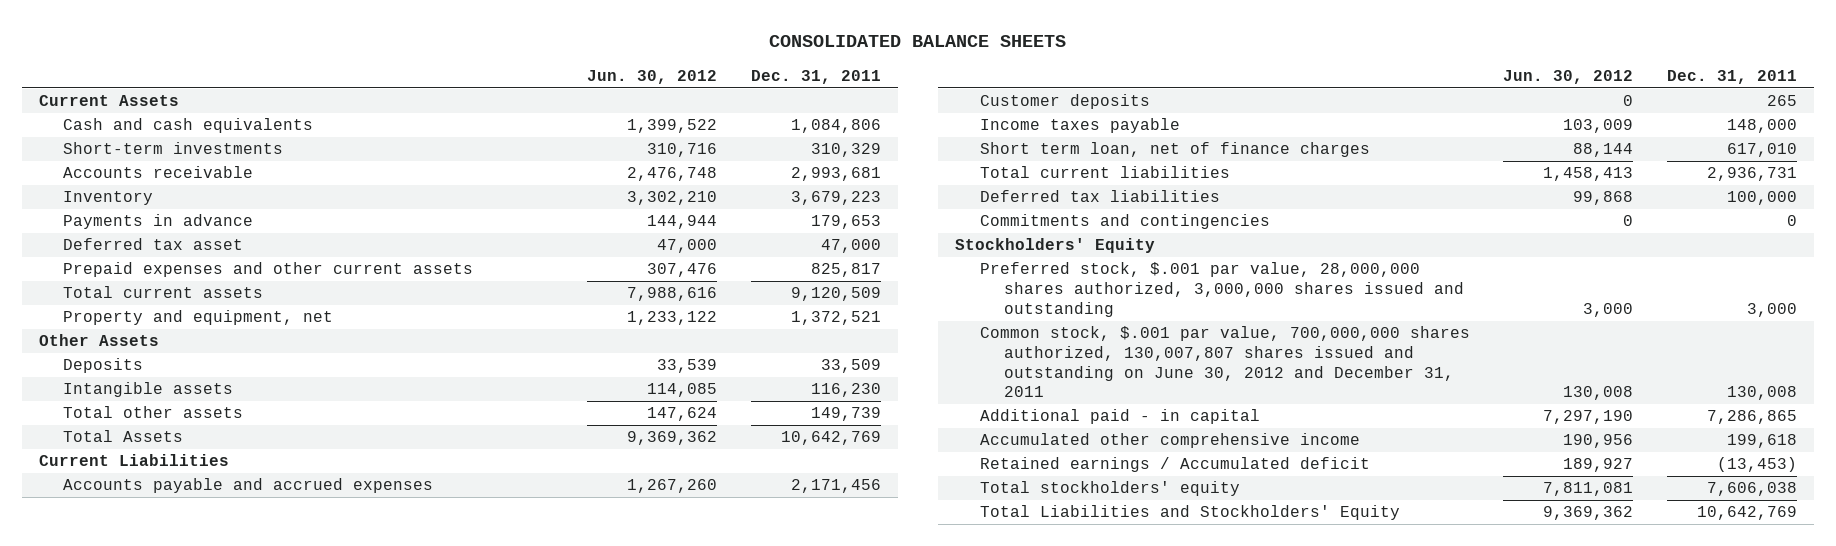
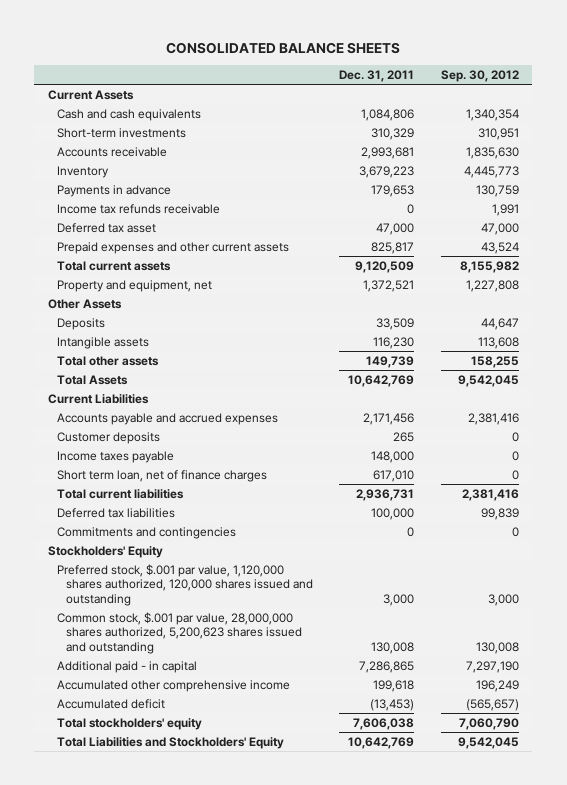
[587,69,718,84] Jun. 30, 2012 -> none
none -> [441,69,520,82] Sep. 30, 2012
none -> [56,203,220,214] Income tax refunds receivable
[979,262,1465,317] Preferred stock, $.001 par value, 28,000,000 shares authorized, 3,000,000 shares issued and outstanding -> [56,563,313,606] Preferred stock, $.001 par value, 1,120,000 shares authorized, 120,000 shares issued and outstanding
[979,326,1470,398] Common stock, $.001 par value, 700,000,000 shares authorized, 130,007,807 shares issued and outstanding on June 30, 2012 and December 31, 2011 -> [56,611,302,654] Common stock, $.001 par value, 28,000,000 shares authorized, 5,200,623 shares issued and outstanding
[979,457,1370,473] Retained earnings / Accumulated deficit -> [56,698,165,709] Accumulated deficit

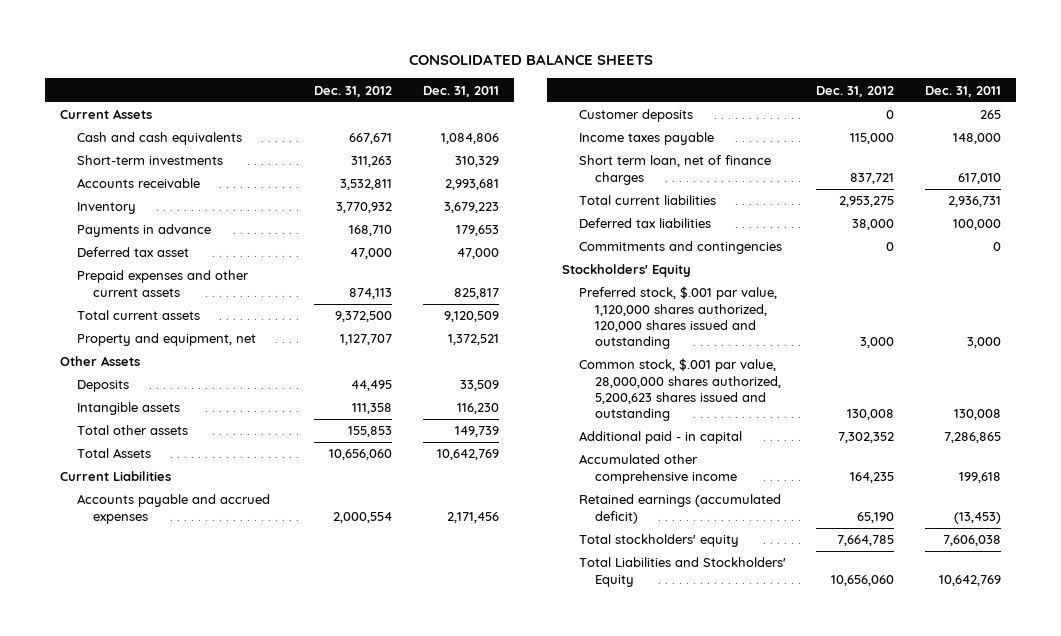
[441,69,520,82] Sep. 30, 2012 -> none
none -> [314,85,393,97] Dec. 31, 2012
[56,203,220,214] Income tax refunds receivable -> none
[56,698,165,709] Accumulated deficit -> [578,494,781,524] Retained earnings (accumulated deficit)

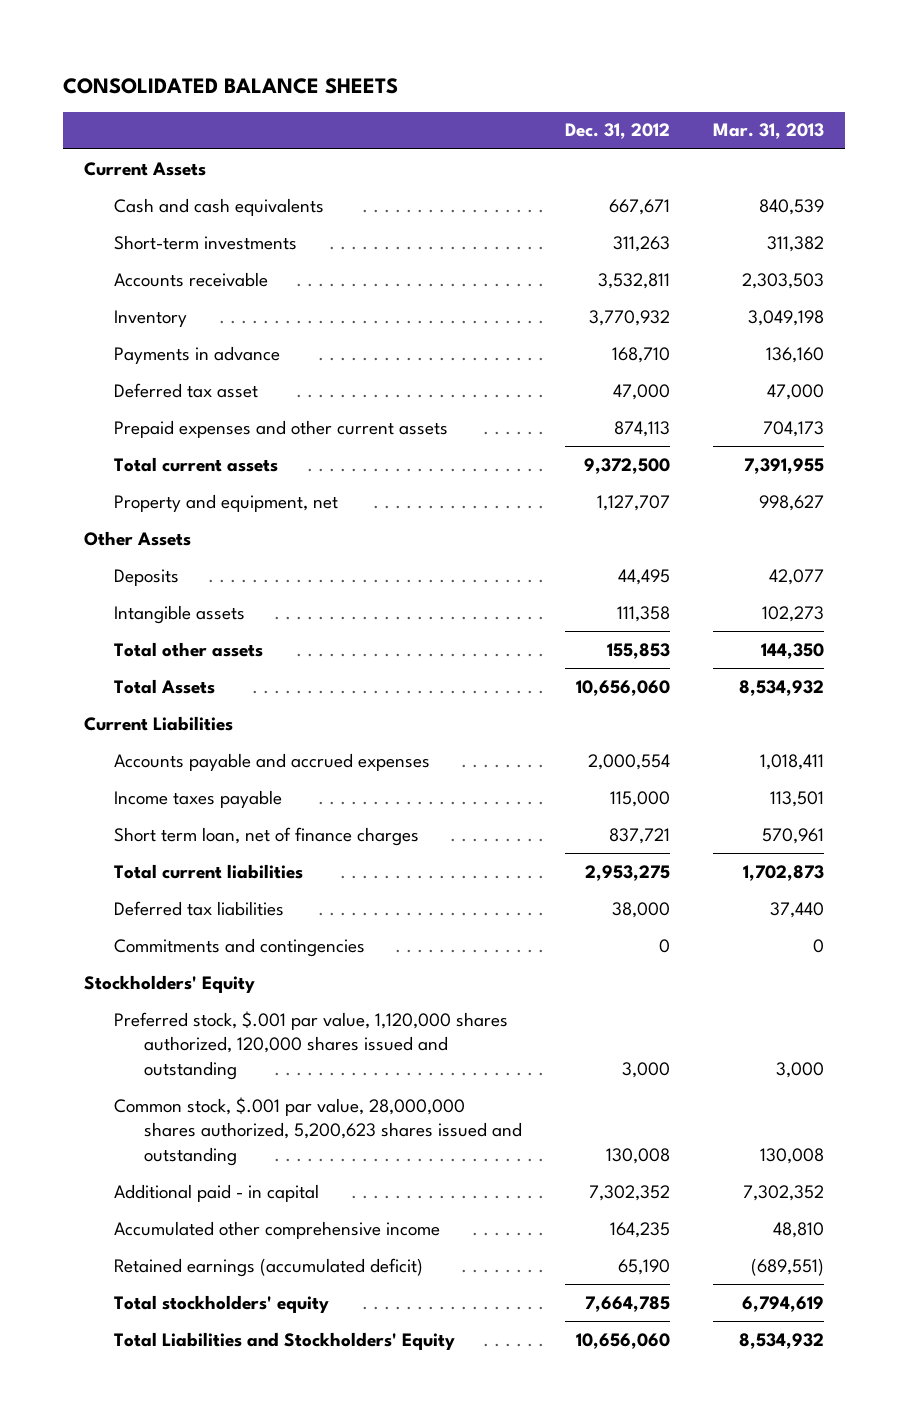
[423,85,500,97] Dec. 31, 2011 -> none
none -> [713,123,825,140] Mar. 31, 2013
[578,109,693,123] Customer deposits -> none

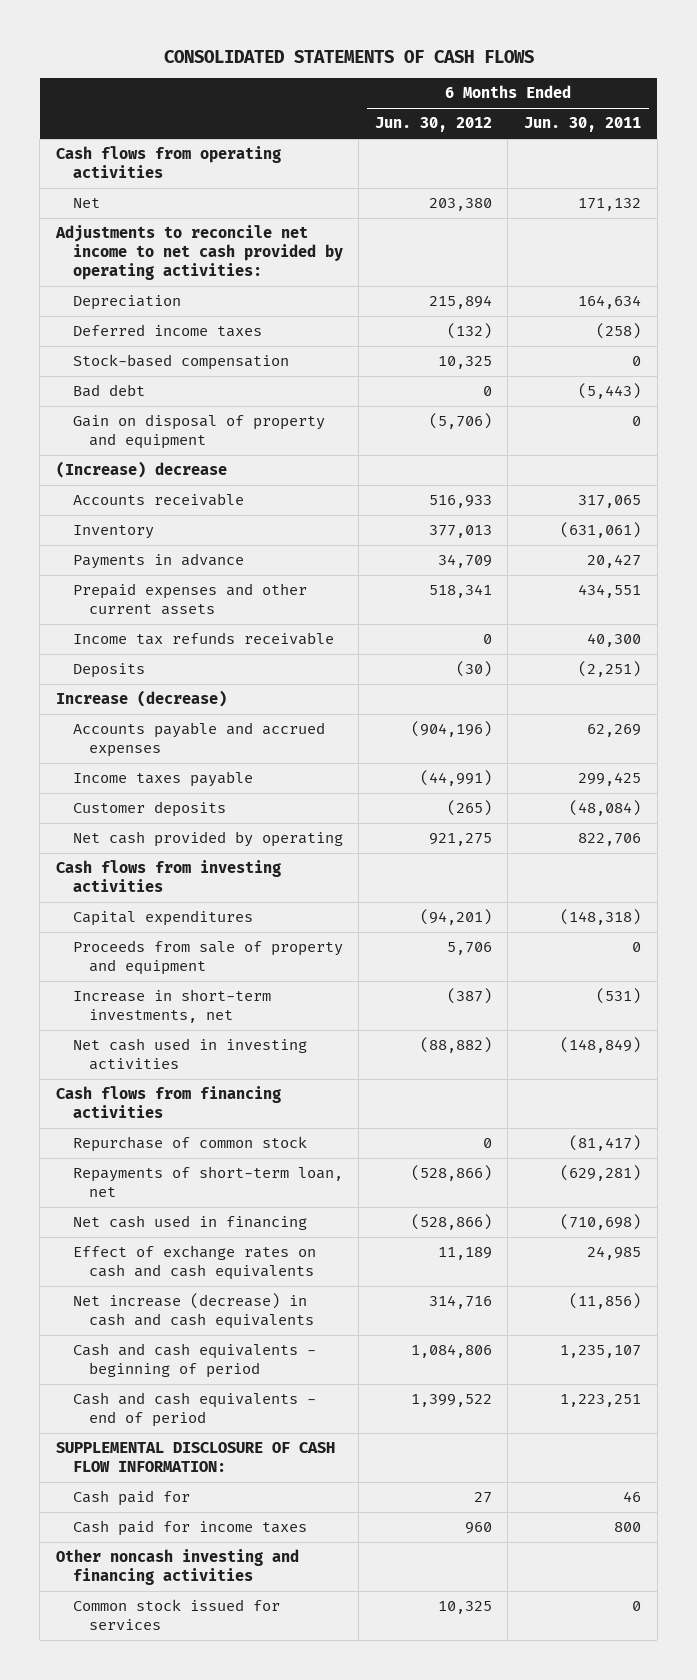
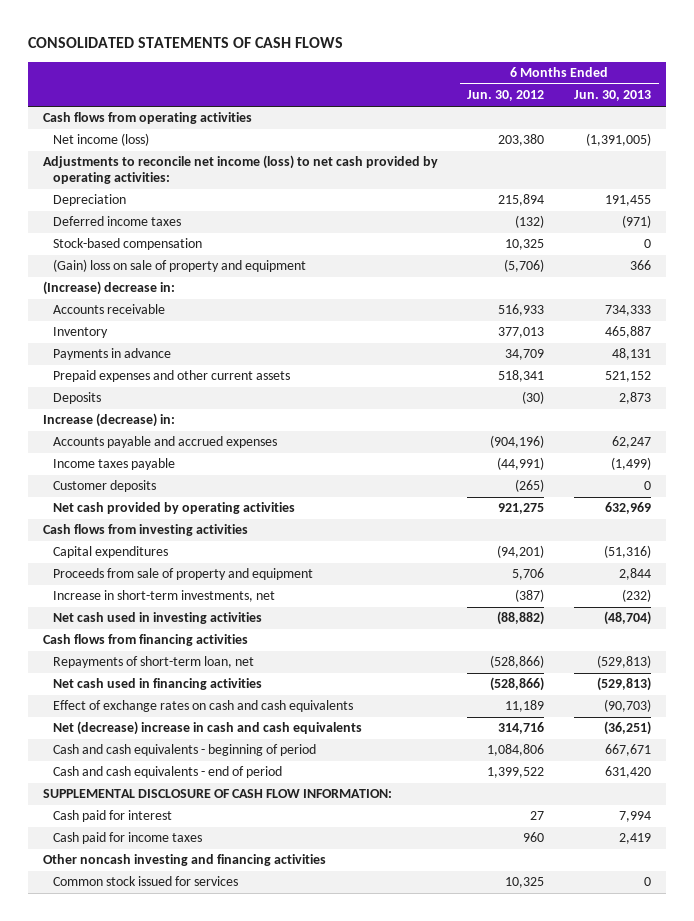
[524,117,642,133] Jun. 30, 2011 -> none
none -> [574,90,652,102] Jun. 30, 2013
[72,198,100,209] Net -> [53,133,150,147] Net income (loss)
[54,225,343,280] Adjustments to reconcile net income to net cash provided by operating activities: -> [42,155,438,184] Adjustments to reconcile net income (loss) to net cash provided by operating activities:
[72,384,145,398] Bad debt -> none
[72,414,325,449] Gain on disposal of property and equipment -> [53,259,307,273] (Gain) loss on sale of property and equipment
[55,461,227,479] (Increase) decrease -> [42,281,175,296] (Increase) decrease in:
[72,632,334,646] Income tax refunds receivable -> none
[55,690,227,708] Increase (decrease) -> [42,413,175,428] Increase (decrease) in:
[72,831,343,848] Net cash provided by operating -> [53,502,296,515] Net cash provided by operating activities
[72,1136,307,1153] Repurchase of common stock -> none
[72,1215,307,1231] Net cash used in financing -> [53,678,263,691] Net cash used in financing activities
[72,1293,315,1329] Net increase (decrease) in cash and cash equivalents -> [53,721,363,736] Net (decrease) increase in cash and cash equivalents
[72,1490,190,1507] Cash paid for -> [53,810,173,823] Cash paid for interest

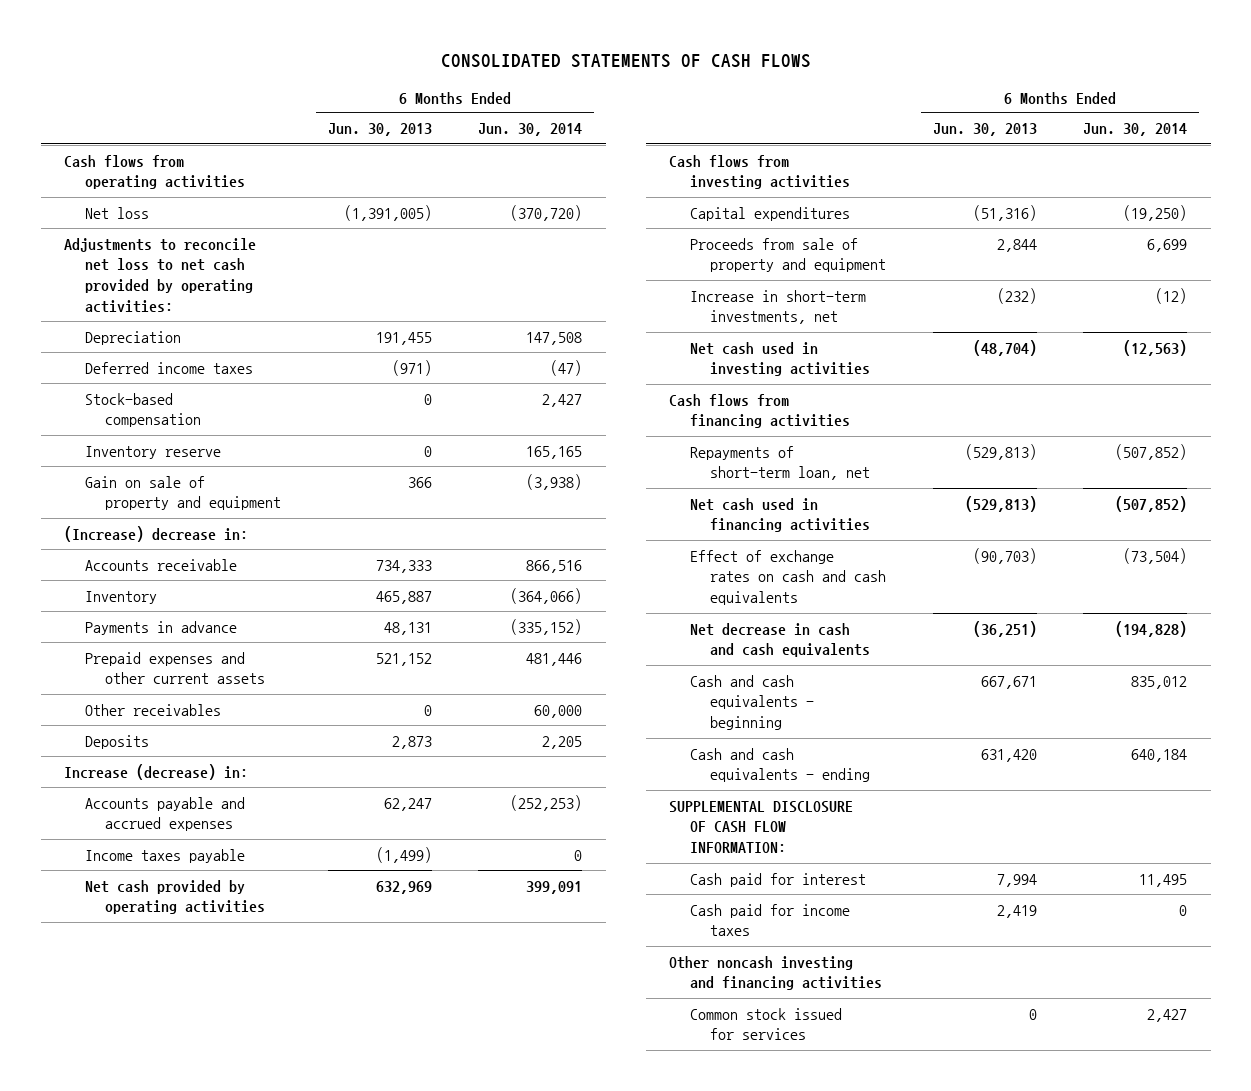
[467,90,545,102] Jun. 30, 2012 -> none
none -> [478,123,583,137] Jun. 30, 2014
[53,133,150,147] Net income (loss) -> [84,206,149,219] Net loss
[42,155,438,184] Adjustments to reconcile net income (loss) to net cash provided by operating activities: -> [64,237,257,314] Adjustments to reconcile net loss to net cash provided by operating activities:
none -> [84,445,221,459] Inventory reserve
[53,259,307,273] (Gain) loss on sale of property and equipment -> [84,475,282,511] Gain on sale of property and equipment
none -> [84,703,221,716] Other receivables
[53,480,157,493] Customer deposits -> none
[53,721,363,736] Net (decrease) increase in cash and cash equivalents -> [689,622,871,658] Net decrease in cash and cash equivalents
[53,744,317,757] Cash and cash equivalents - beginning of period -> [689,674,815,731] Cash and cash equivalents - beginning
[53,766,283,779] Cash and cash equivalents - end of period -> [689,747,871,783] Cash and cash equivalents - ending

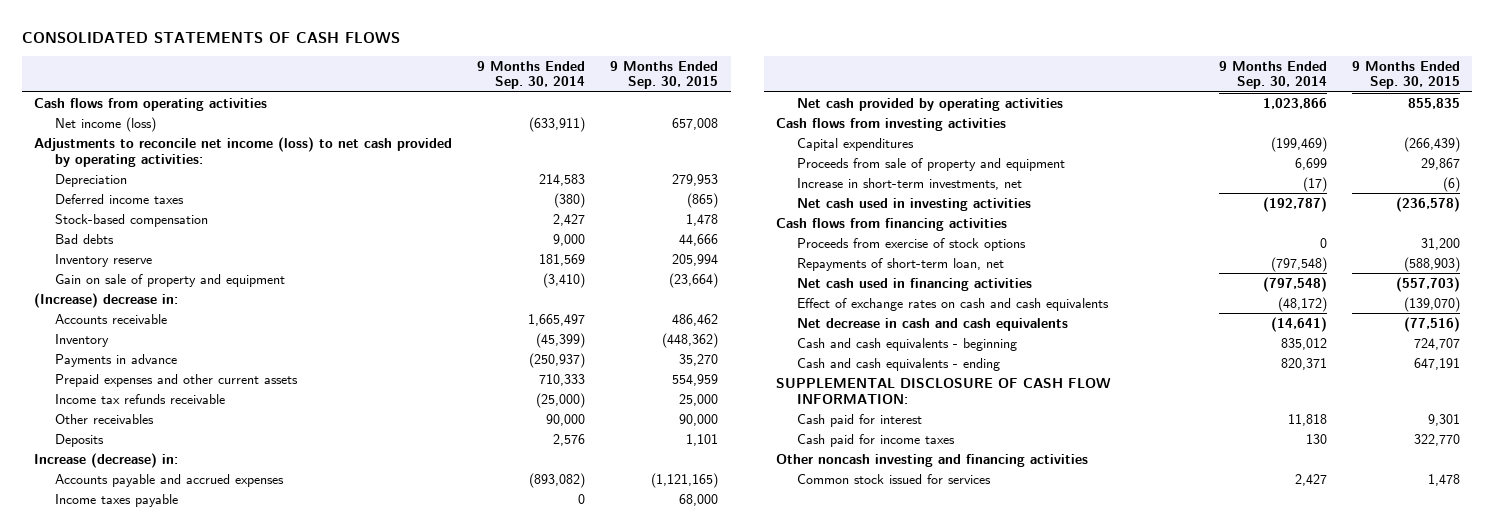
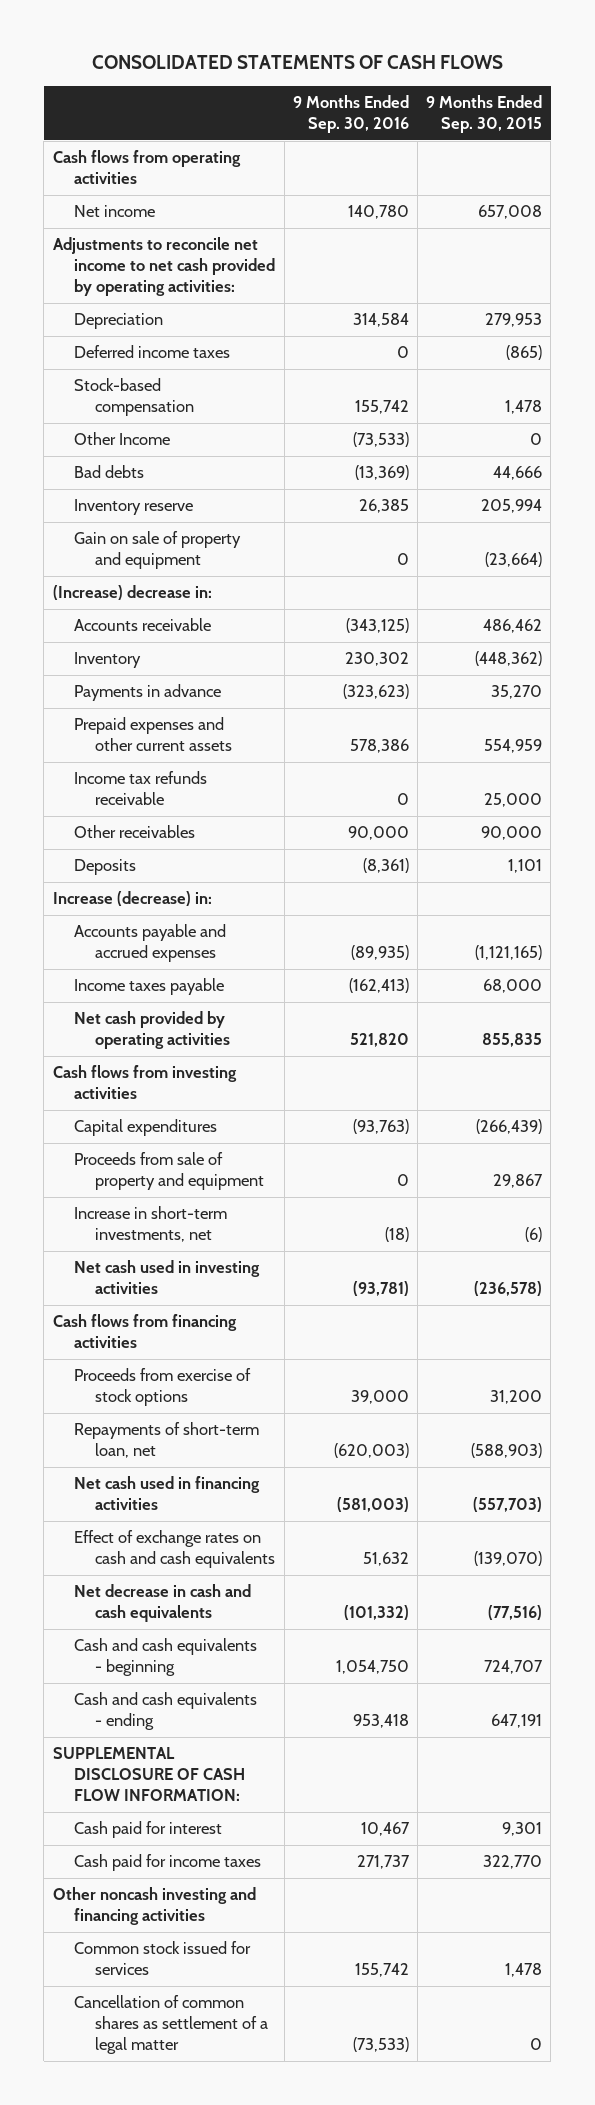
[477,60,586,90] 9 Months Ended Sep. 30, 2014 -> none
none -> [292,94,409,133] 9 Months Ended Sep. 30, 2016
[55,116,157,132] Net income (loss) -> [74,205,156,218] Net income
[34,136,453,167] Adjustments to reconcile net income (loss) to net cash provided by operating activities: -> [52,237,276,297] Adjustments to reconcile net income to net cash provided by operating activities:
none -> [74,432,171,446] Other Income
none -> [74,1995,269,2055] Cancellation of common shares as settlement of a legal matter

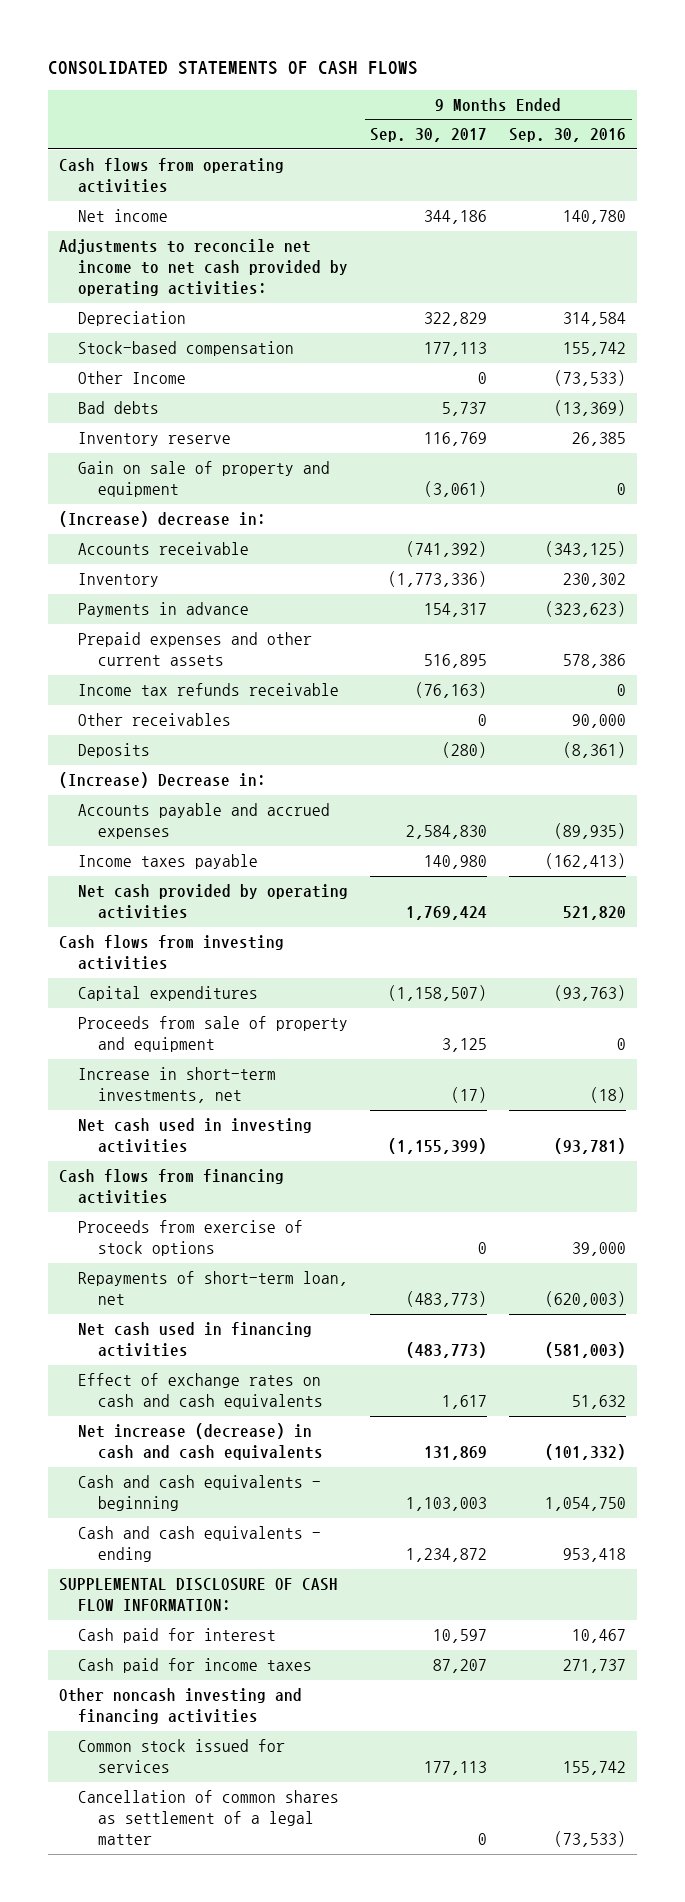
[425,94,542,133] 9 Months Ended Sep. 30, 2015 -> none
none -> [370,128,488,143] Sep. 30, 2017
[74,345,231,359] Deferred income taxes -> none
[52,891,212,907] Increase (decrease) in: -> [58,772,266,789] (Increase) Decrease in:
[74,1584,252,1623] Net decrease in cash and cash equivalents -> [78,1423,323,1461] Net increase (decrease) in cash and cash equivalents

